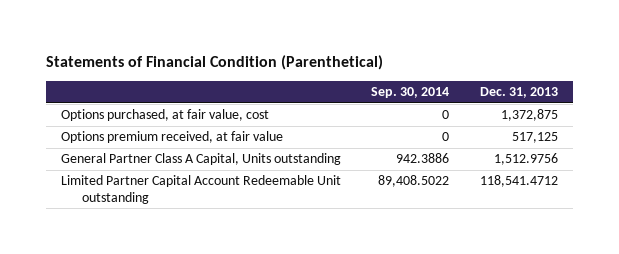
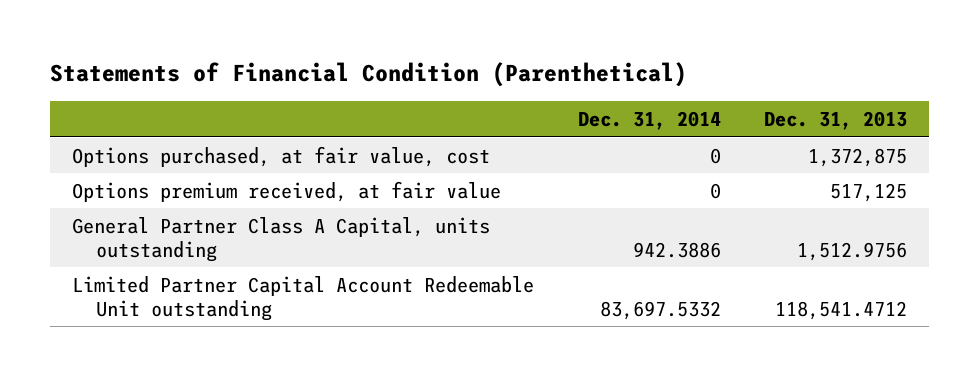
[371,87,450,99] Sep. 30, 2014 -> none
none -> [577,111,721,131] Dec. 31, 2014
[61,153,342,166] General Partner Class A Capital, Units outstanding -> [71,216,490,262] General Partner Class A Capital, units outstanding

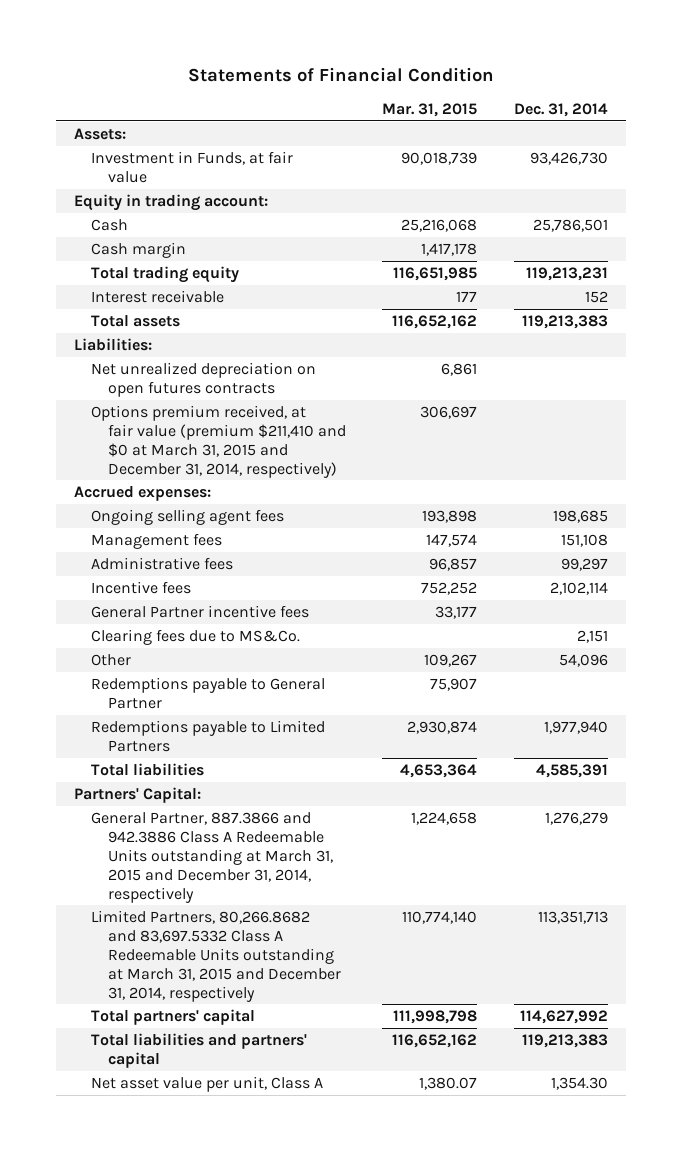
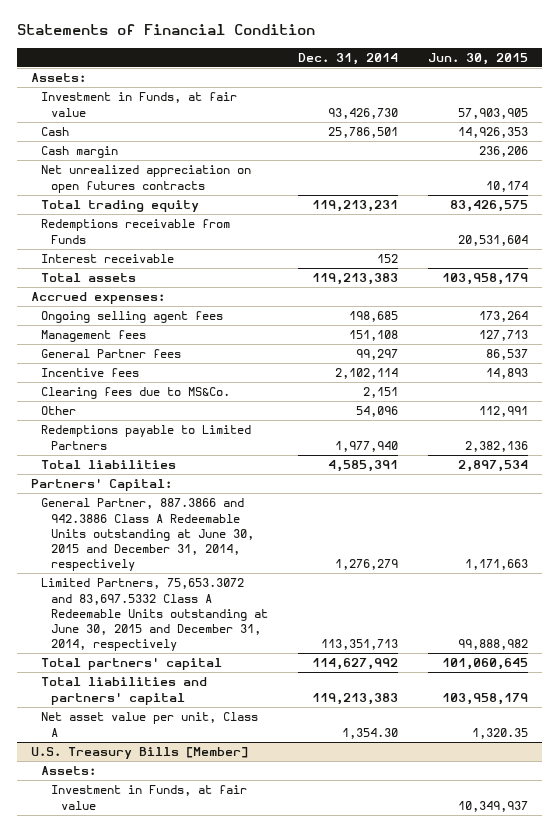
[382,103,478,118] Mar. 31, 2015 -> none
none -> [427,52,528,65] Jun. 30, 2015
[74,193,269,211] Equity in trading account: -> none
none -> [41,165,252,193] Net unrealized appreciation on open futures contracts
none -> [41,219,231,244] Redemptions receivable from Funds
[74,337,153,351] Liabilities: -> none
[90,361,316,397] Net unrealized depreciation on open futures contracts -> none
[90,404,346,478] Options premium received, at fair value (premium $211,410 and $0 at March 31, 2015 and December 31, 2014, respectively) -> none
[90,556,233,570] Administrative fees -> [41,349,182,359] General Partner fees
[90,604,309,618] General Partner incentive fees -> none
[90,676,325,709] Redemptions payable to General Partner -> none
[90,811,333,903] General Partner, 887.3866 and 942.3886 Class A Redeemable Units outstanding at March 31, 2015 and December 31, 2014, respectively -> [41,498,254,572] General Partner, 887.3866 and 942.3886 Class A Redeemable Units outstanding at June 30, 2015 and December 31, 2014, respectively
[90,909,341,1002] Limited Partners, 80,266.8682 and 83,697.5332 Class A Redeemable Units outstanding at March 31, 2015 and December 31, 2014, respectively -> [41,578,268,652] Limited Partners, 75,653.3072 and 83,697.5332 Class A Redeemable Units outstanding at June 30, 2015 and December 31, 2014, respectively
none -> [31,747,249,760] U.S. Treasury Bills [Member]
none -> [41,766,97,776] Assets:
none -> [50,785,247,810] Investment in Funds, at fair value

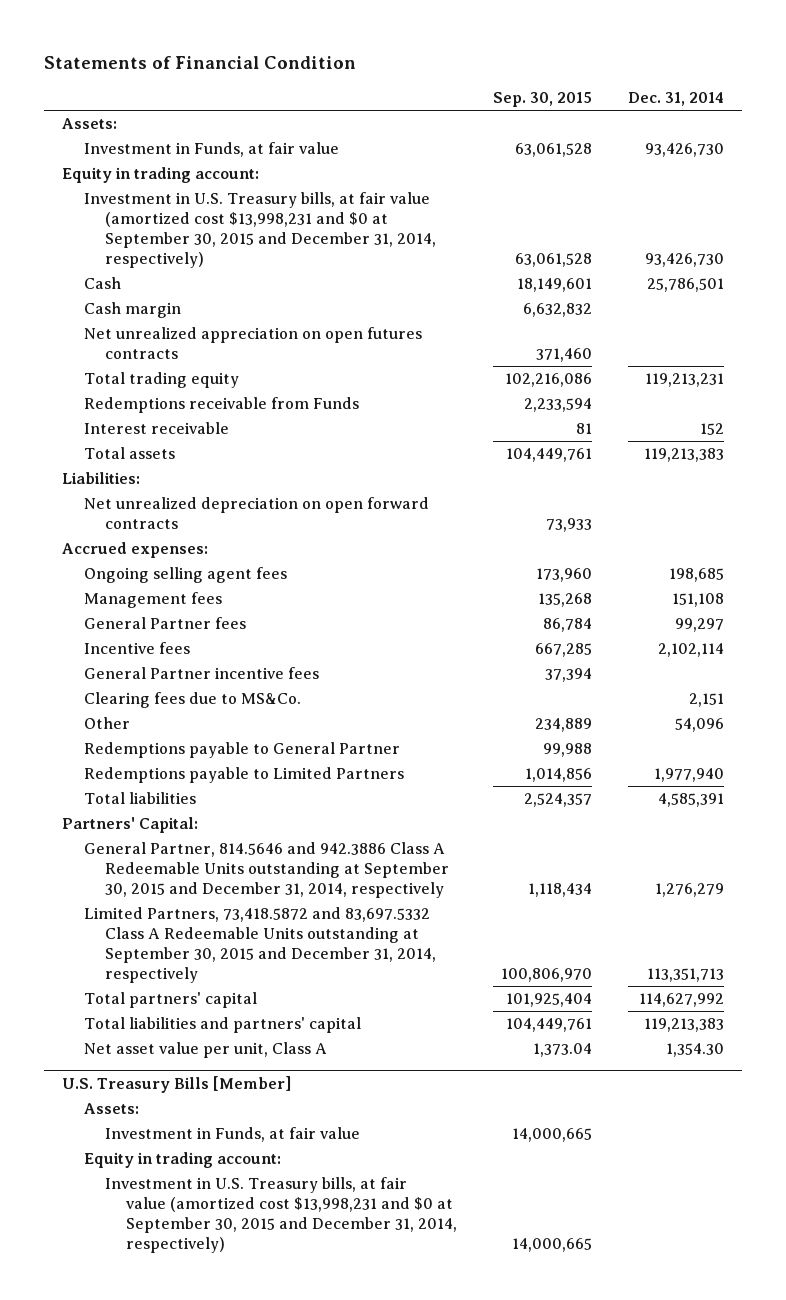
[427,52,528,65] Jun. 30, 2015 -> none
none -> [493,92,593,108] Sep. 30, 2015
none -> [62,167,260,184] Equity in trading account:
none -> [83,192,436,268] Investment in U.S. Treasury bills, at fair value (amortized cost $13,998,231 and $0 at September 30, 2015 and December 31, 2014, respectively)
none -> [62,472,141,485] Liabilities:
none -> [83,497,429,529] Net unrealized depreciation on open forward contracts
none -> [83,667,319,680] General Partner incentive fees
none -> [83,742,400,759] Redemptions payable to General Partner
[41,498,254,572] General Partner, 887.3866 and 942.3886 Class A Redeemable Units outstanding at June 30, 2015 and December 31, 2014, respectively -> [83,842,449,898] General Partner, 814.5646 and 942.3886 Class A Redeemable Units outstanding at September 30, 2015 and December 31, 2014, respectively
[41,578,268,652] Limited Partners, 75,653.3072 and 83,697.5332 Class A Redeemable Units outstanding at June 30, 2015 and December 31, 2014, respectively -> [83,907,436,983] Limited Partners, 73,418.5872 and 83,697.5332 Class A Redeemable Units outstanding at September 30, 2015 and December 31, 2014, respectively
none -> [83,1152,281,1169] Equity in trading account:
none -> [104,1177,458,1253] Investment in U.S. Treasury bills, at fair value (amortized cost $13,998,231 and $0 at September 30, 2015 and December 31, 2014, respectively)

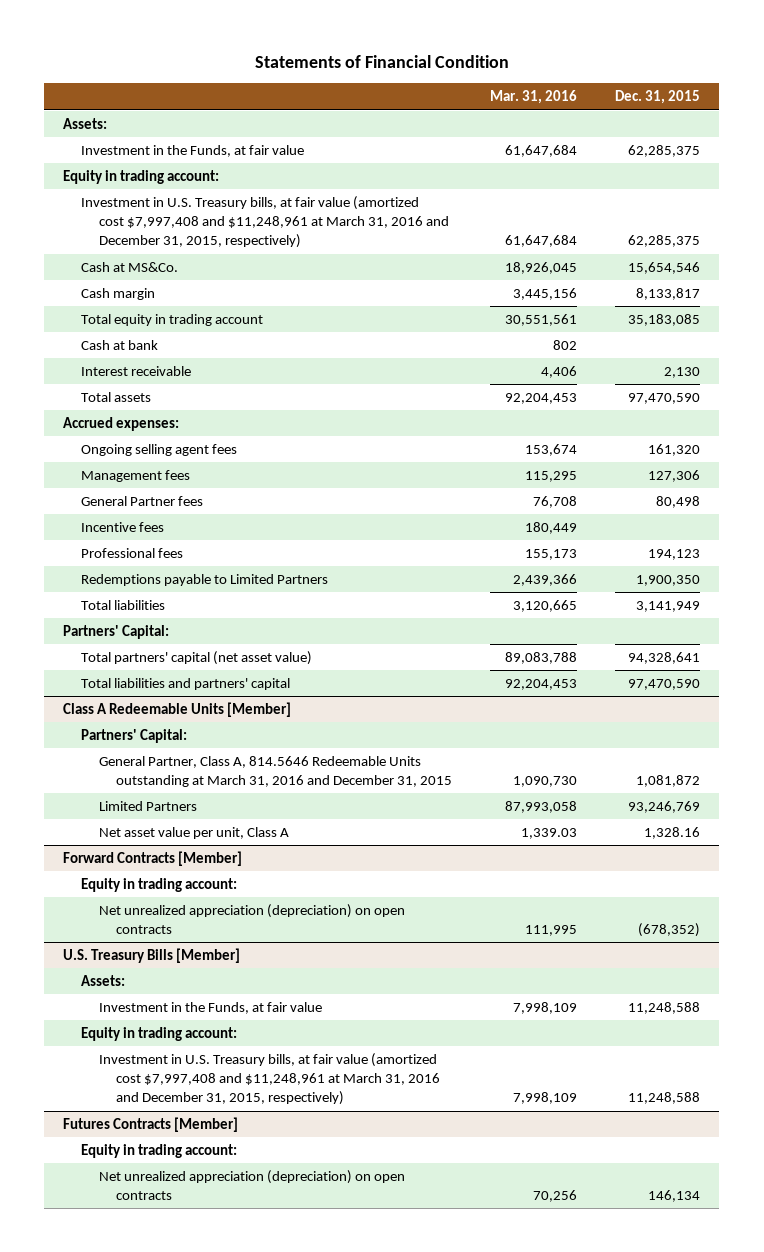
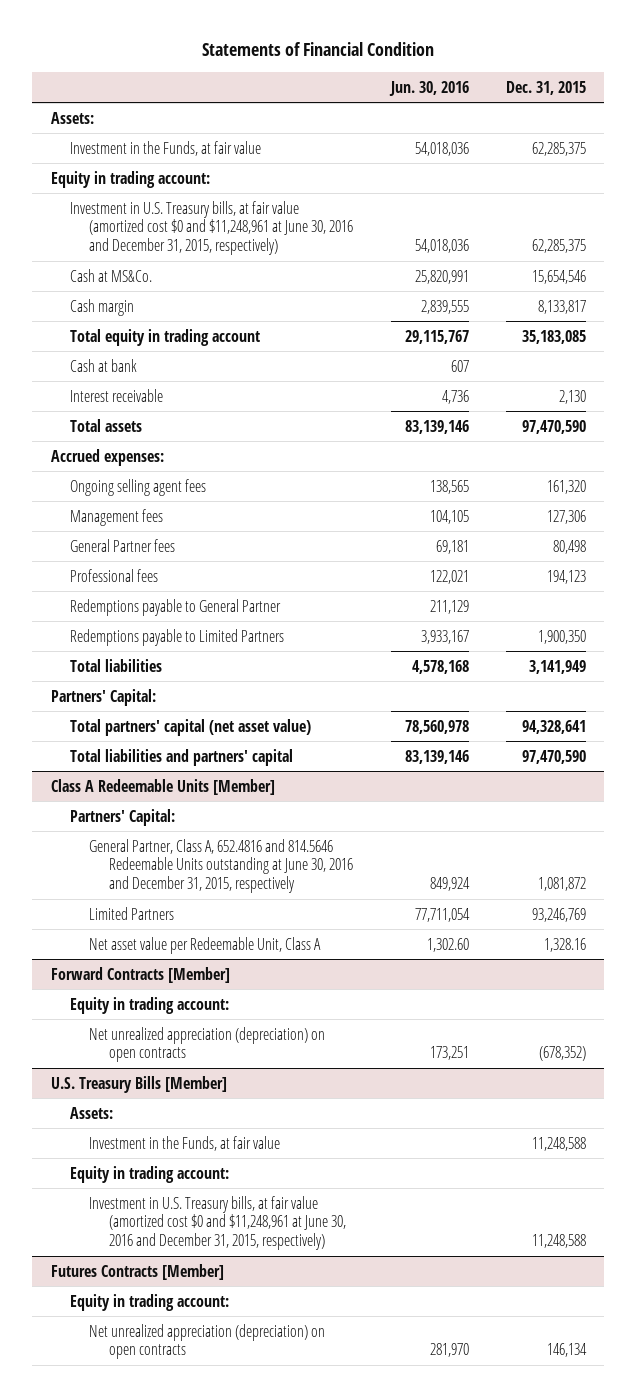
[490,90,578,105] Mar. 31, 2016 -> none
none -> [388,80,469,96] Jun. 30, 2016
[80,196,449,249] Investment in U.S. Treasury bills, at fair value (amortized cost $7,997,408 and $11,248,961 at March 31, 2016 and December 31, 2015, respectively) -> [70,200,354,256] Investment in U.S. Treasury bills, at fair value (amortized cost $0 and $11,248,961 at June 30, 2016 and December 31, 2015, respectively)
[80,522,164,533] Incentive fees -> none
none -> [70,598,282,616] Redemptions payable to General Partner
[98,756,453,788] General Partner, Class A, 814.5646 Redeemable Units outstanding at March 31, 2016 and December 31, 2015 -> [89,838,353,894] General Partner, Class A, 652.4816 and 814.5646 Redeemable Units outstanding at June 30, 2016 and December 31, 2015, respectively
[98,827,289,840] Net asset value per unit, Class A -> [89,936,322,954] Net asset value per Redeemable Unit, Class A
[98,1053,441,1106] Investment in U.S. Treasury bills, at fair value (amortized cost $7,997,408 and $11,248,961 at March 31, 2016 and December 31, 2015, respectively) -> [89,1195,346,1251] Investment in U.S. Treasury bills, at fair value (amortized cost $0 and $11,248,961 at June 30, 2016 and December 31, 2015, respectively)

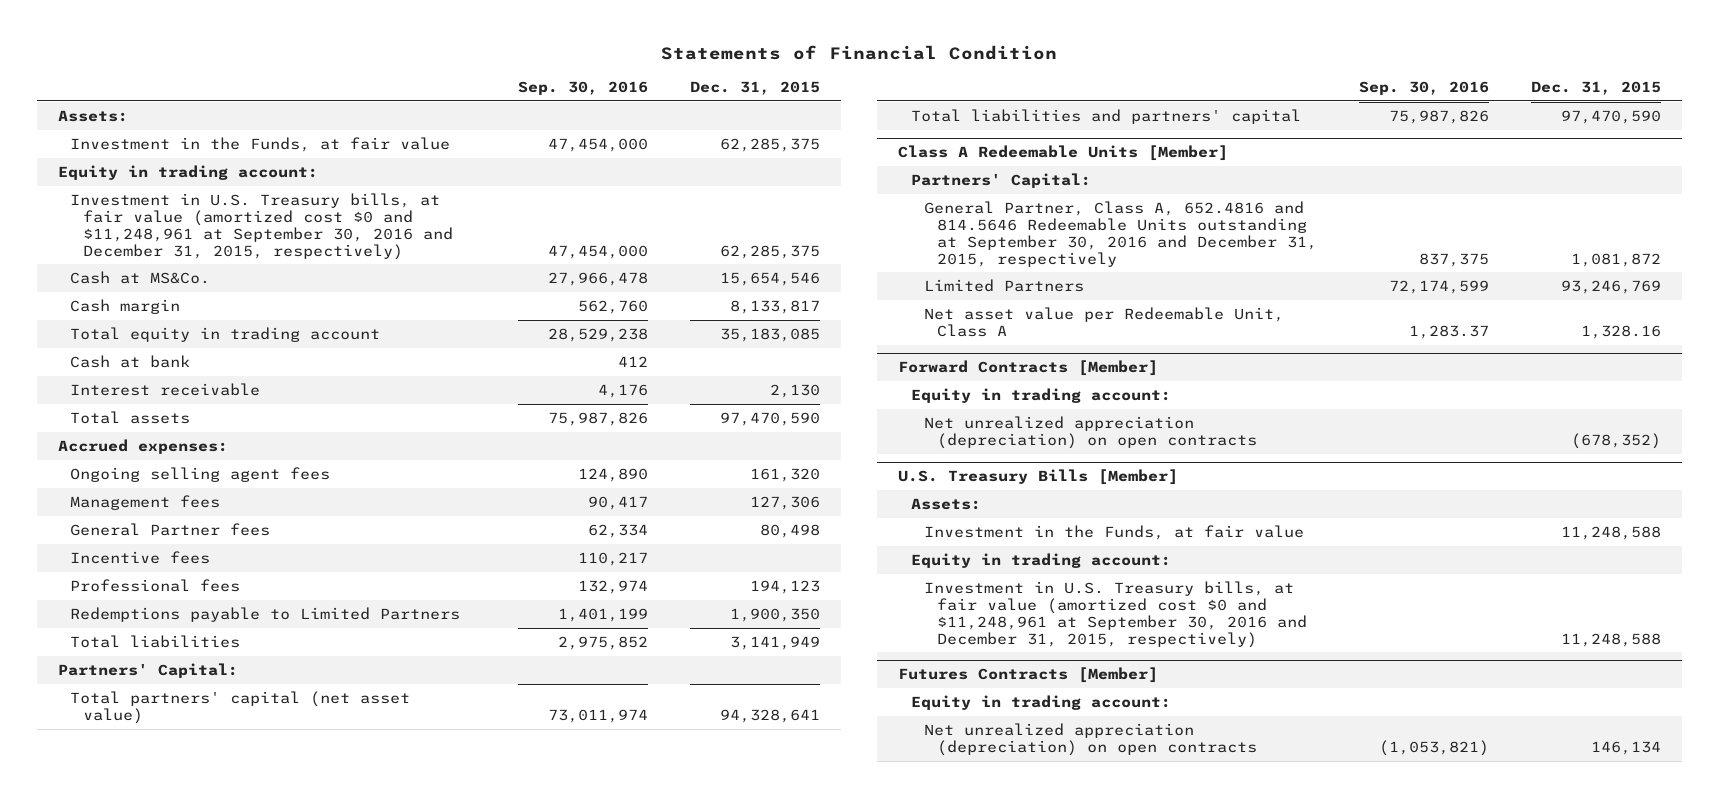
[388,80,469,96] Jun. 30, 2016 -> none
none -> [518,81,649,96] Sep. 30, 2016
[70,200,354,256] Investment in U.S. Treasury bills, at fair value (amortized cost $0 and $11,248,961 at June 30, 2016 and December 31, 2015, respectively) -> [70,192,454,260] Investment in U.S. Treasury bills, at fair value (amortized cost $0 and $11,248,961 at September 30, 2016 and December 31, 2015, respectively)
none -> [70,550,211,564] Incentive fees
[70,598,282,616] Redemptions payable to General Partner -> none
[89,838,353,894] General Partner, Class A, 652.4816 and 814.5646 Redeemable Units outstanding at June 30, 2016 and December 31, 2015, respectively -> [923,200,1317,267] General Partner, Class A, 652.4816 and 814.5646 Redeemable Units outstanding at September 30, 2016 and December 31, 2015, respectively
[89,1195,346,1251] Investment in U.S. Treasury bills, at fair value (amortized cost $0 and $11,248,961 at June 30, 2016 and December 31, 2015, respectively) -> [923,580,1307,648] Investment in U.S. Treasury bills, at fair value (amortized cost $0 and $11,248,961 at September 30, 2016 and December 31, 2015, respectively)

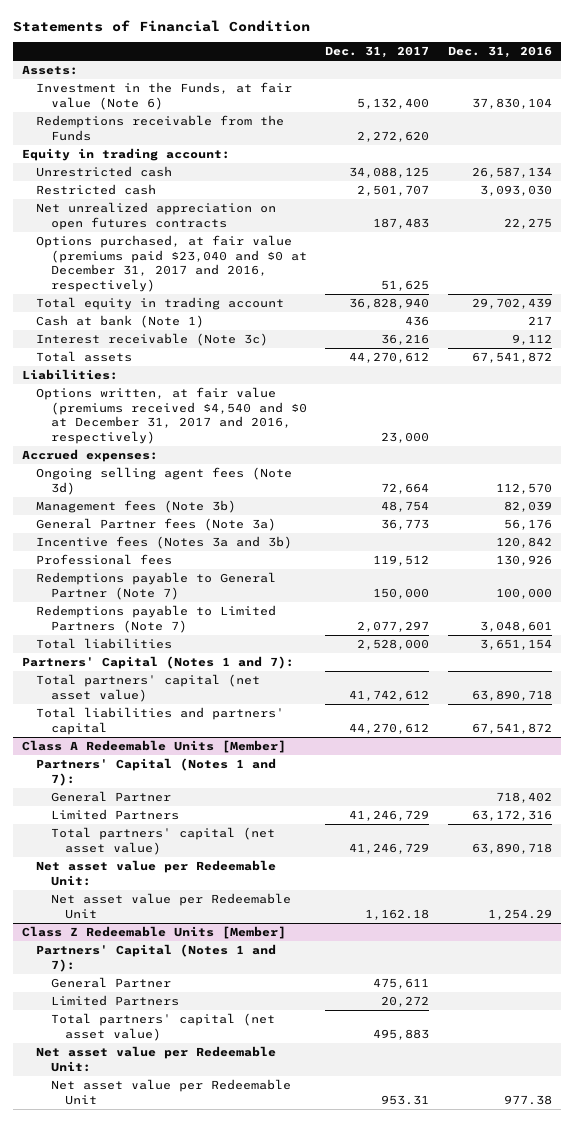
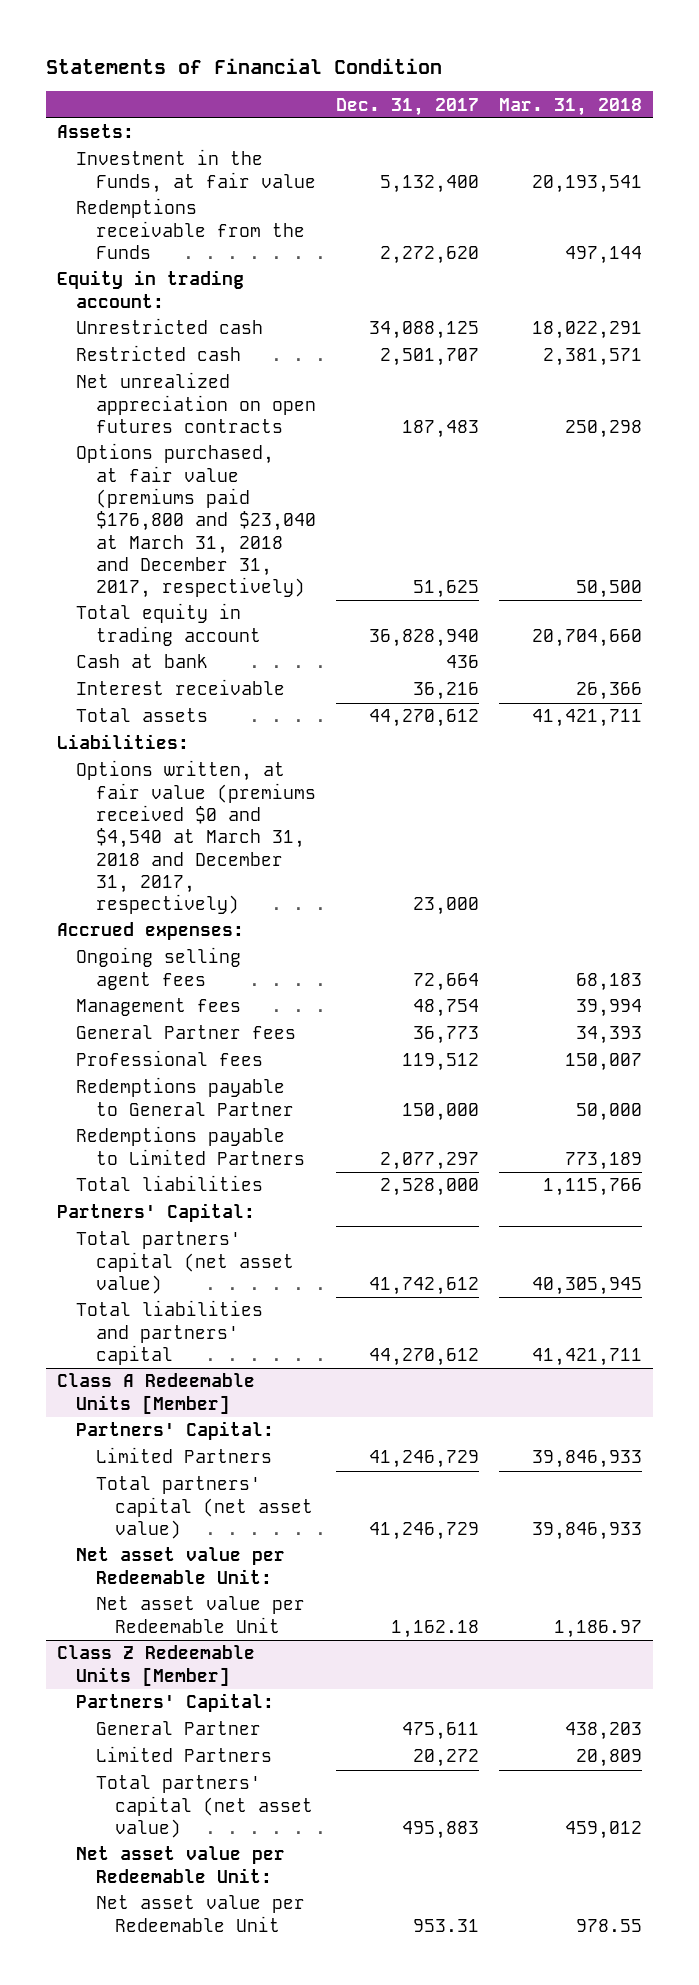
[447,46,552,59] Dec. 31, 2016 -> none
none -> [499,97,643,116] Mar. 31, 2018
[36,82,293,110] Investment in the Funds, at fair value (Note 6) -> [76,149,316,193] Investment in the Funds, at fair value
[36,235,307,293] Options purchased, at fair value (premiums paid $23,040 and $0 at December 31, 2017 and 2016, respectively) -> [76,443,316,599] Options purchased, at fair value (premiums paid $176,800 and $23,040 at March 31, 2018 and December 31, 2017, respectively)
[36,315,205,329] Cash at bank (Note 1) -> [76,654,209,669] Cash at bank
[36,333,269,347] Interest receivable (Note 3c) -> [76,679,286,696] Interest receivable
[36,387,307,445] Options written, at fair value (premiums received $4,540 and $0 at December 31, 2017 and 2016, respectively) -> [76,760,316,915] Options written, at fair value (premiums received $0 and $4,540 at March 31, 2018 and December 31, 2017, respectively)
[36,536,293,550] Incentive fees (Notes 3a and 3b) -> none
[36,467,293,495] Ongoing selling agent fees (Note 3d) -> [76,947,242,990] Ongoing selling agent fees
[36,500,237,514] Management fees (Note 3b) -> [76,998,242,1017] Management fees
[36,518,277,532] General Partner fees (Note 3a) -> [76,1025,297,1040] General Partner fees
[36,572,277,600] Redemptions payable to General Partner (Note 7) -> [76,1077,294,1116] Redemptions payable to General Partner
[36,605,277,633] Redemptions payable to Limited Partners (Note 7) -> [76,1126,305,1165] Redemptions payable to Limited Partners
[22,656,295,670] Partners' Capital (Notes 1 and 7): -> [56,1203,255,1223] Partners' Capital:
[50,791,171,803] General Partner -> none
[36,758,277,786] Partners' Capital (Notes 1 and 7): -> [76,1421,275,1441] Partners' Capital:
[36,944,277,972] Partners' Capital (Notes 1 and 7): -> [76,1693,275,1713] Partners' Capital:

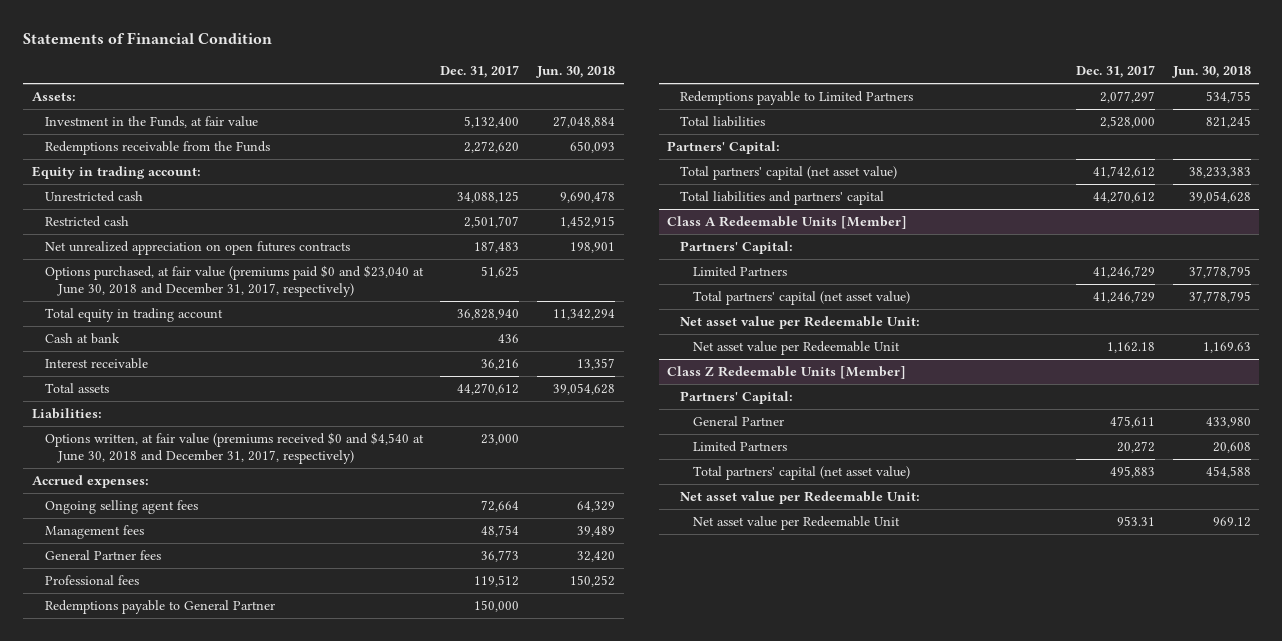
[499,97,643,116] Mar. 31, 2018 -> none
none -> [536,66,616,79] Jun. 30, 2018
[76,443,316,599] Options purchased, at fair value (premiums paid $176,800 and $23,040 at March 31, 2018 and December 31, 2017, respectively) -> [44,264,424,297] Options purchased, at fair value (premiums paid $0 and $23,040 at June 30, 2018 and December 31, 2017, respectively)
[76,760,316,915] Options written, at fair value (premiums received $0 and $4,540 at March 31, 2018 and December 31, 2017, respectively) -> [44,431,424,464] Options written, at fair value (premiums received $0 and $4,540 at June 30, 2018 and December 31, 2017, respectively)

